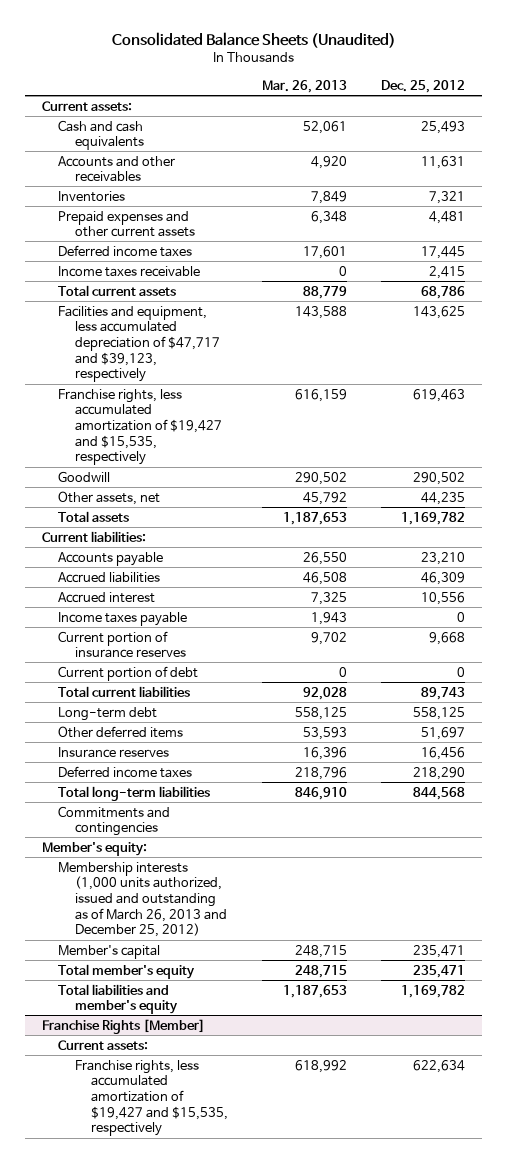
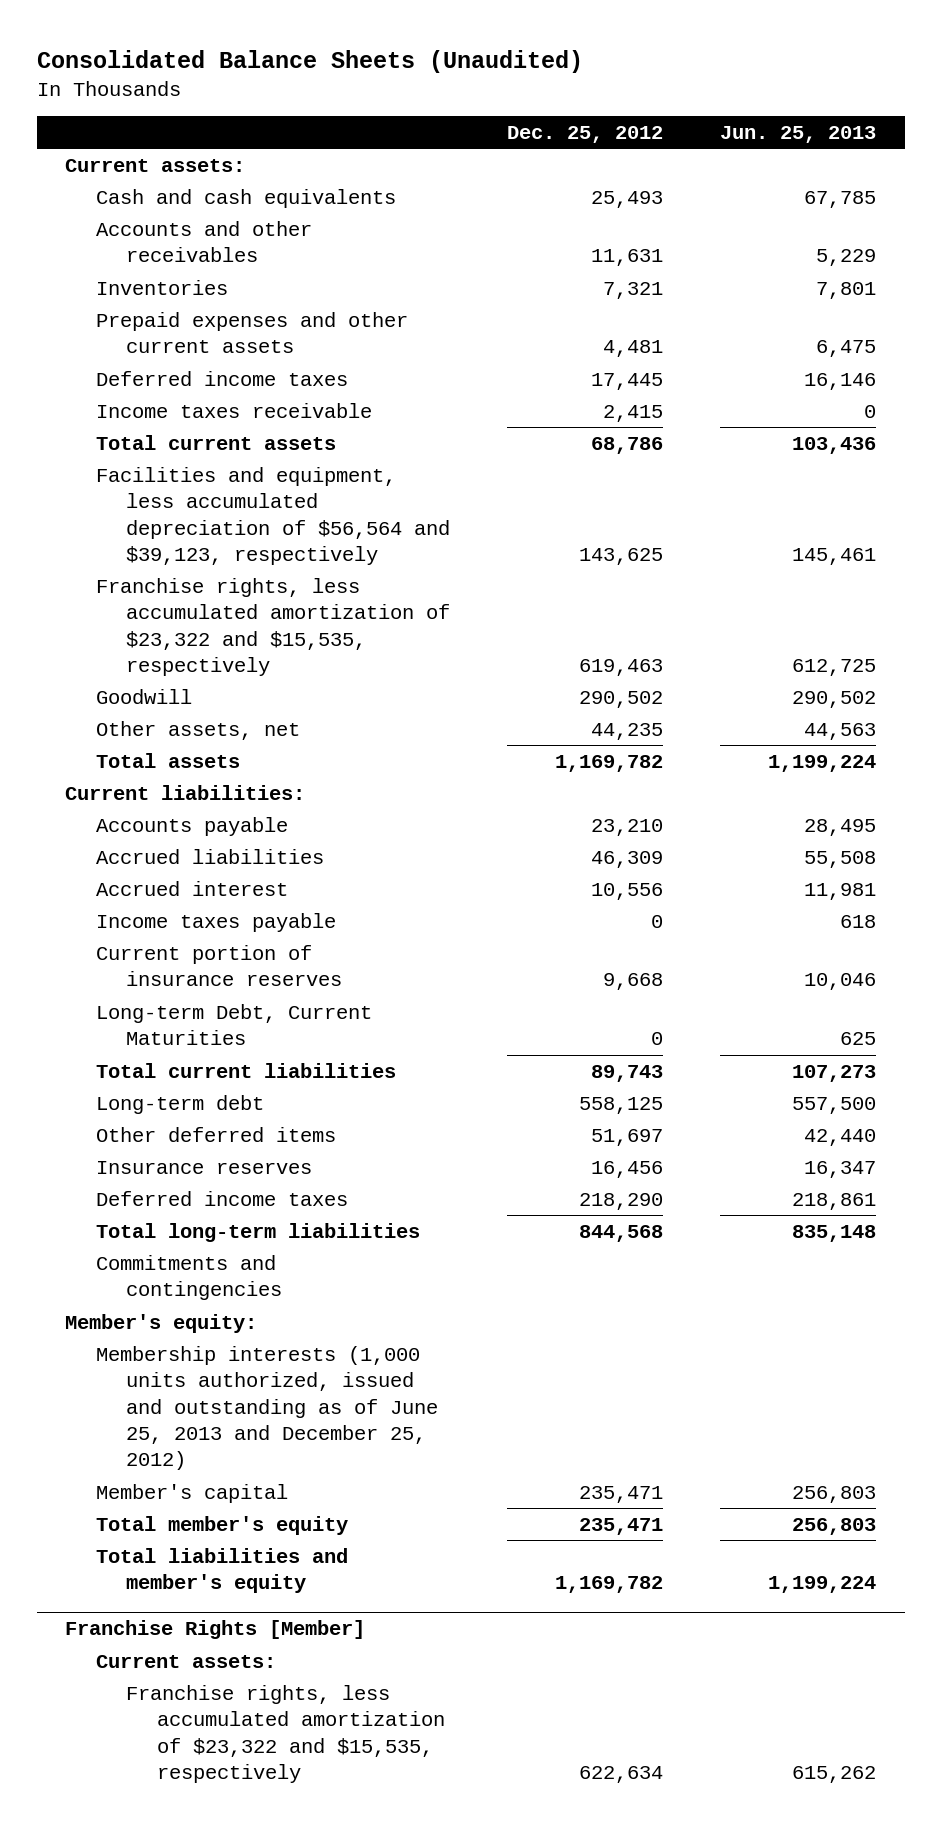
[262,79,348,93] Mar. 26, 2013 -> none
none -> [720,126,877,144] Jun. 25, 2013
[58,305,220,383] Facilities and equipment, less accumulated depreciation of $47,717 and $39,123, respectively -> [95,466,451,566] Facilities and equipment, less accumulated depreciation of $56,564 and $39,123, respectively
[58,388,222,466] Franchise rights, less accumulated amortization of $19,427 and $15,535, respectively -> [95,577,451,677] Franchise rights, less accumulated amortization of $23,322 and $15,535, respectively
[58,665,199,681] Current portion of debt -> [95,1003,372,1046] Long-term Debt, Current Maturities
[58,861,227,938] Membership interests (1,000 units authorized, issued and outstanding as of March 26, 2013 and December 25, 2012) -> [95,1345,439,1471] Membership interests (1,000 units authorized, issued and outstanding as of June 25, 2013 and December 25, 2012)
[74,1059,228,1137] Franchise rights, less accumulated amortization of $19,427 and $15,535, respectively -> [126,1684,445,1784] Franchise rights, less accumulated amortization of $23,322 and $15,535, respectively

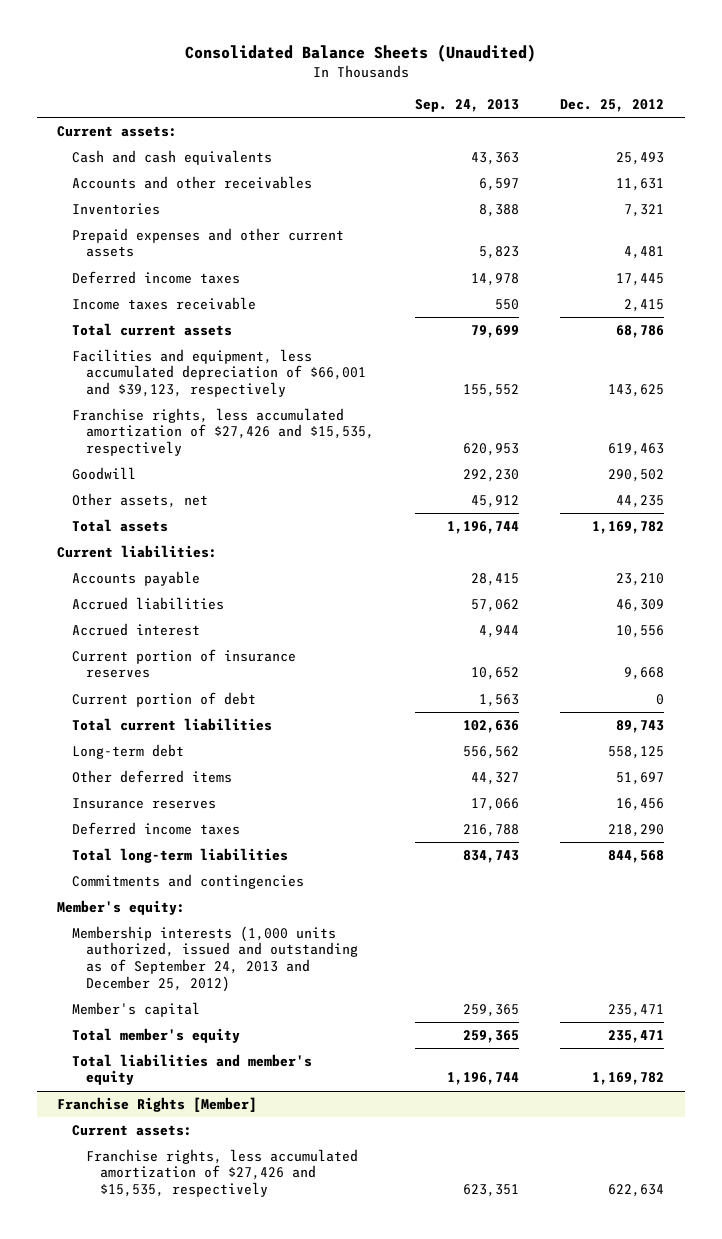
[720,126,877,144] Jun. 25, 2013 -> none
none -> [415,99,520,113] Sep. 24, 2013
[95,466,451,566] Facilities and equipment, less accumulated depreciation of $56,564 and $39,123, respectively -> [71,348,366,397] Facilities and equipment, less accumulated depreciation of $66,001 and $39,123, respectively
[95,577,451,677] Franchise rights, less accumulated amortization of $23,322 and $15,535, respectively -> [71,407,374,456] Franchise rights, less accumulated amortization of $27,426 and $15,535, respectively
[95,912,336,932] Income taxes payable -> none
[95,1003,372,1046] Long-term Debt, Current Maturities -> [71,691,256,707] Current portion of debt
[95,1345,439,1471] Membership interests (1,000 units authorized, issued and outstanding as of June 25, 2013 and December 25, 2012) -> [71,925,358,992] Membership interests (1,000 units authorized, issued and outstanding as of September 24, 2013 and December 25, 2012)
[126,1684,445,1784] Franchise rights, less accumulated amortization of $23,322 and $15,535, respectively -> [85,1148,358,1197] Franchise rights, less accumulated amortization of $27,426 and $15,535, respectively

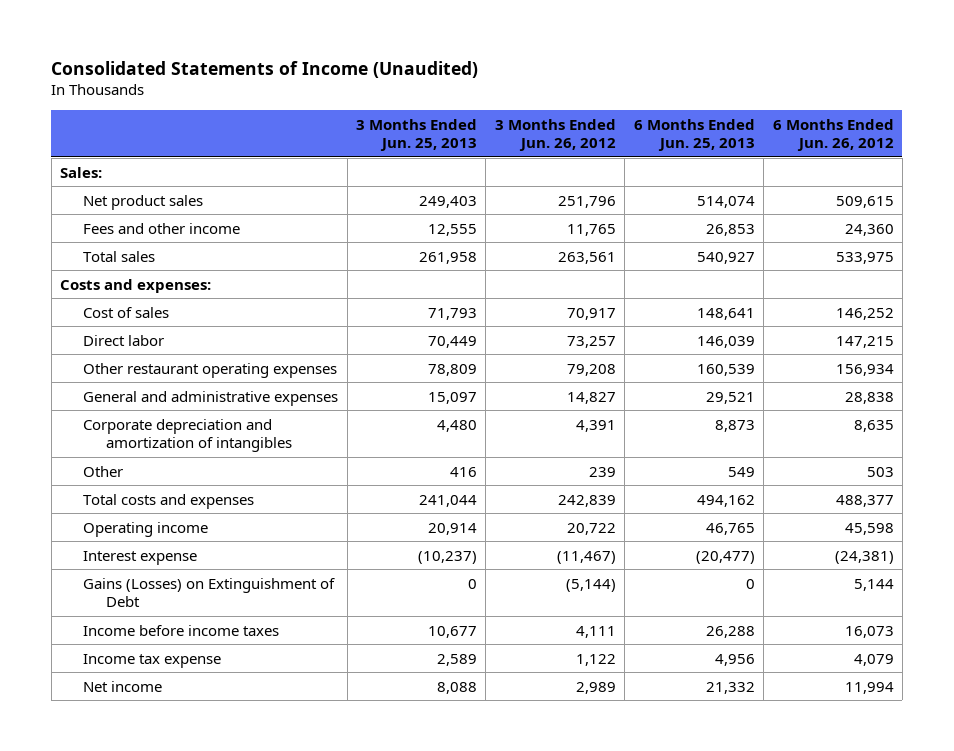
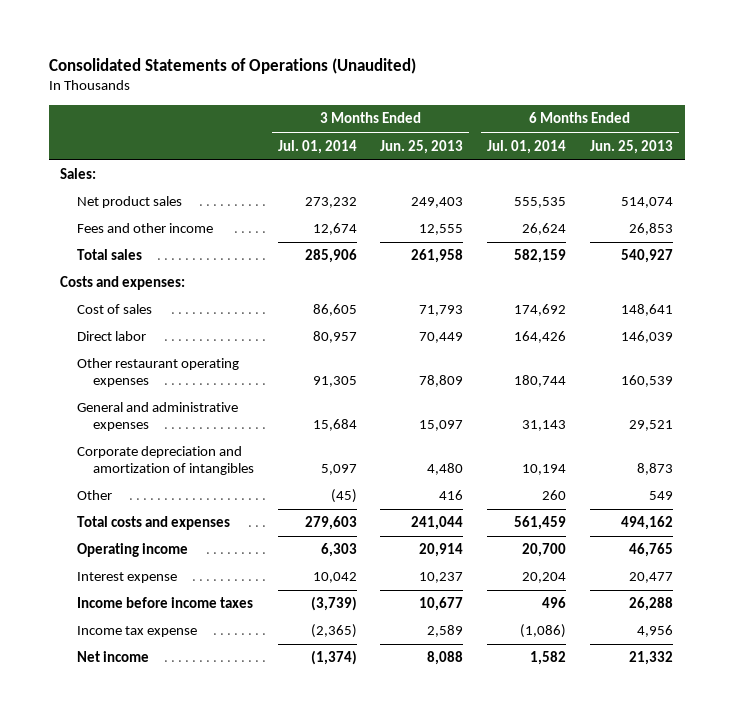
[51,60,479,78] Consolidated Statements of Income (Unaudited) -> [48,57,416,74] Consolidated Statements of Operations (Unaudited)
[494,118,616,152] 3 Months Ended Jun. 26, 2012 -> none
[772,118,894,152] 6 Months Ended Jun. 26, 2012 -> none
none -> [277,139,357,154] Jul. 01, 2014
none -> [487,139,567,154] Jul. 01, 2014
[83,577,336,607] Gains (Losses) on Extinguishment of Debt -> none
[418,550,478,564] (10,237) -> [419,572,464,584] 10,237
[695,550,755,564] (20,477) -> [628,572,673,584] 20,477

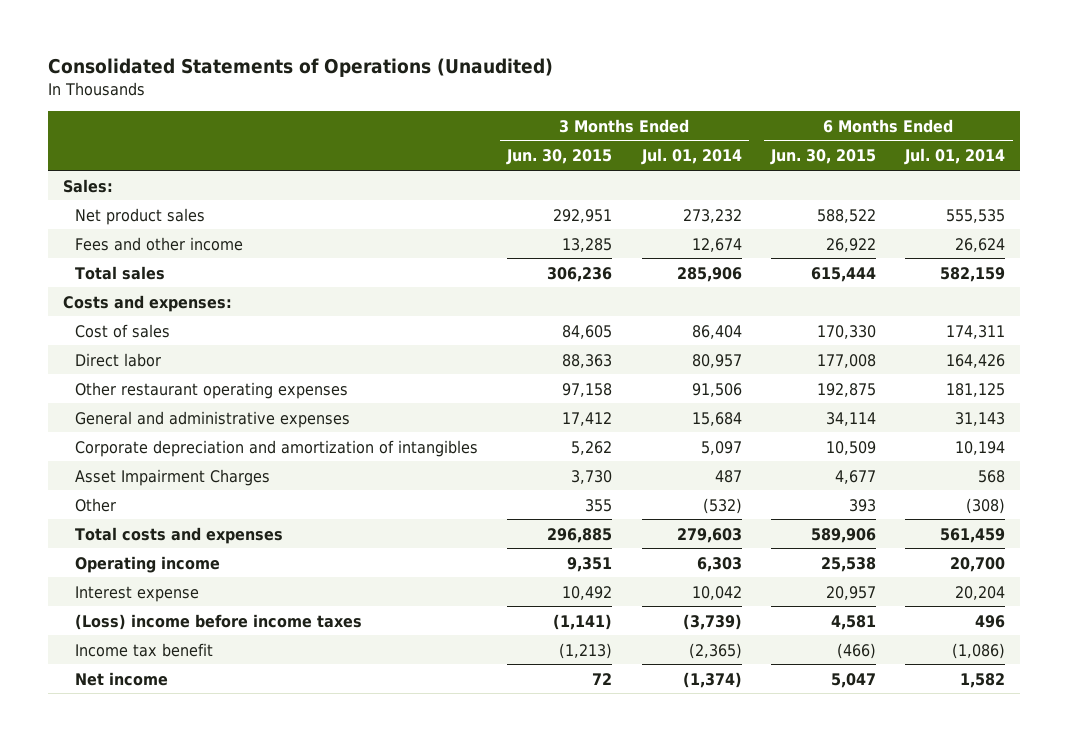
[380,139,464,154] Jun. 25, 2013 -> none
[589,139,673,154] Jun. 25, 2013 -> none
none -> [506,149,613,166] Jun. 30, 2015
none -> [770,149,877,166] Jun. 30, 2015
[312,304,357,317] 86,605 -> [691,324,742,339] 86,404
[514,304,567,317] 174,692 -> [946,324,1006,339] 174,311
[312,376,357,388] 91,305 -> [691,382,742,397] 91,506
[514,375,567,388] 180,744 -> [946,382,1006,397] 181,125
none -> [74,468,270,486] Asset Impairment Charges
[330,489,357,504] (45) -> [702,497,742,514] (532)
[542,490,567,501] 260 -> [966,497,1006,514] (308)
[76,597,253,609] Income before income taxes -> [74,613,362,630] (Loss) income before income taxes
[76,626,197,638] Income tax expense -> [74,642,213,657] Income tax benefit

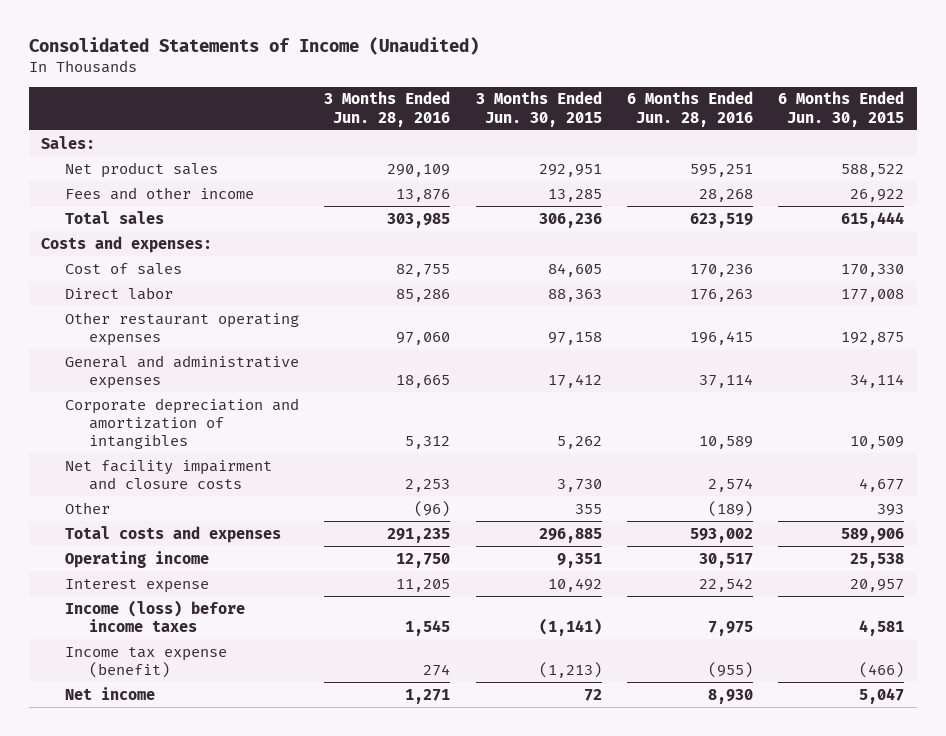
[48,58,554,78] Consolidated Statements of Operations (Unaudited) -> [28,36,479,55] Consolidated Statements of Income (Unaudited)
[640,148,742,166] Jul. 01, 2014 -> none
[904,148,1006,166] Jul. 01, 2014 -> none
none -> [324,91,451,127] 3 Months Ended Jun. 28, 2016
none -> [627,91,754,127] 6 Months Ended Jun. 28, 2016
[74,468,270,486] Asset Impairment Charges -> [65,459,273,490] Net facility impairment and closure costs
[74,613,362,630] (Loss) income before income taxes -> [65,599,246,632] Income (loss) before income taxes
[74,642,213,657] Income tax benefit -> [65,646,228,678] Income tax expense (benefit)

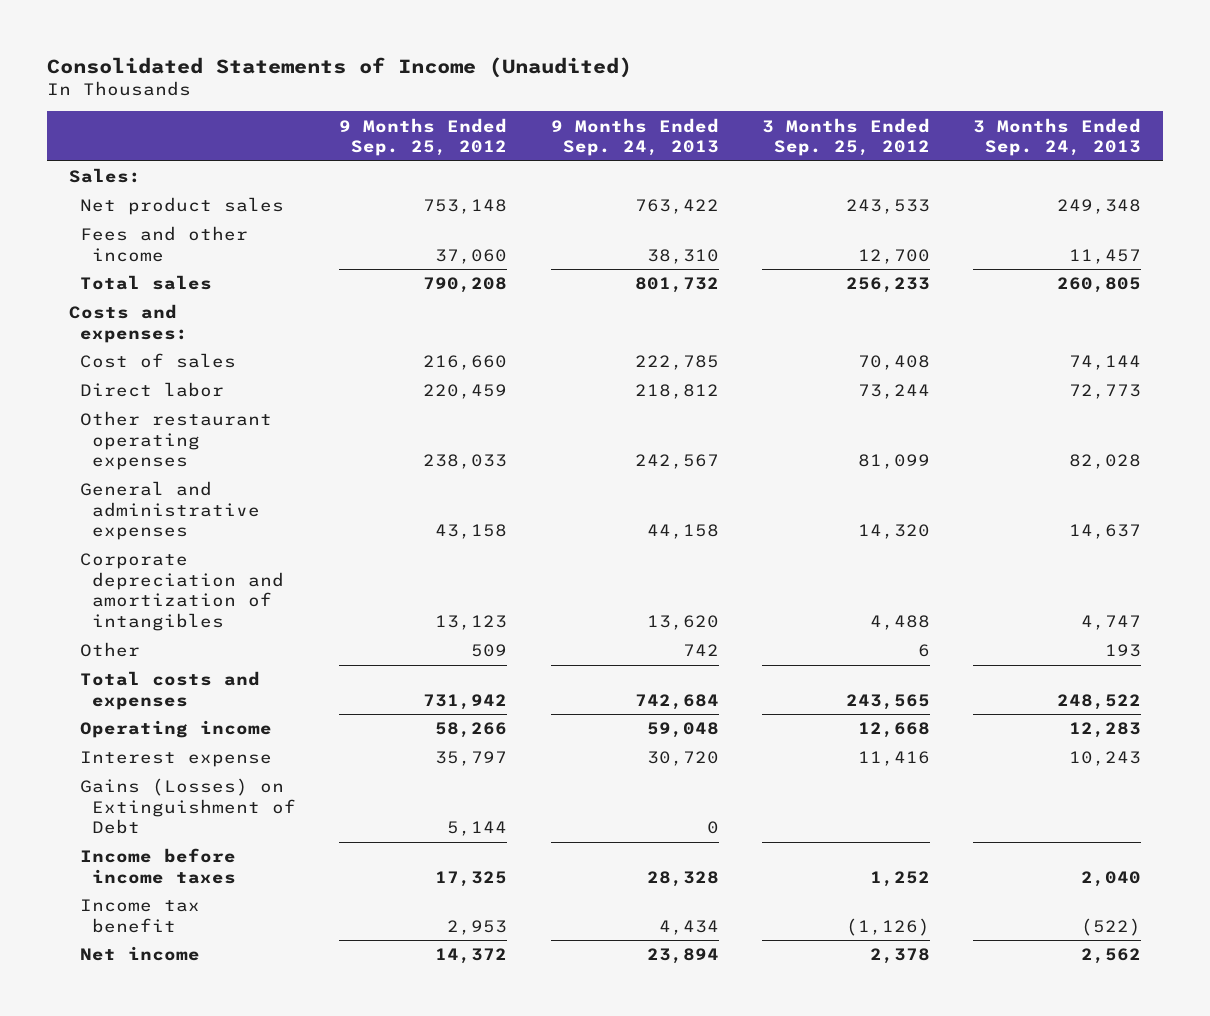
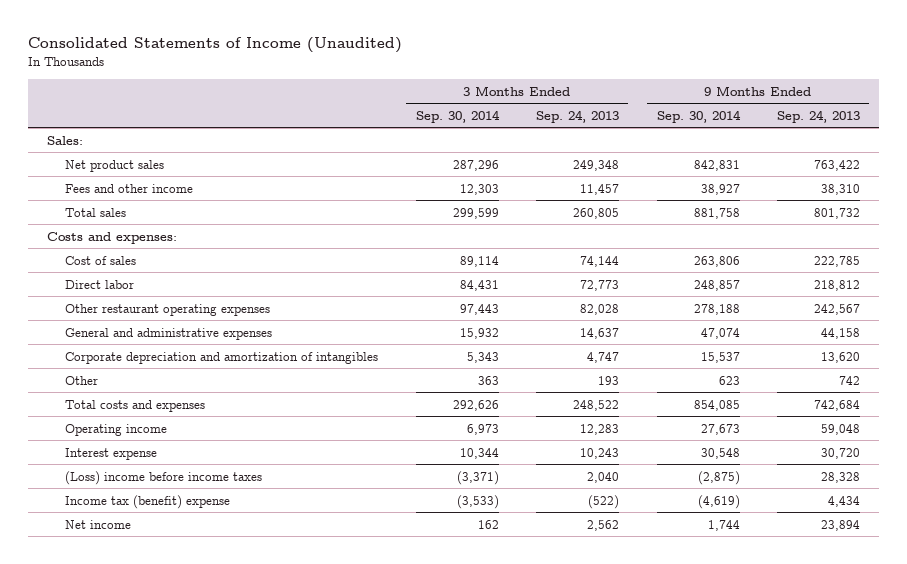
[339,117,508,157] 9 Months Ended Sep. 25, 2012 -> none
[761,117,930,157] 3 Months Ended Sep. 25, 2012 -> none
none -> [415,109,500,123] Sep. 30, 2014
none -> [656,109,741,123] Sep. 30, 2014
[80,778,297,835] Gains (Losses) on Extinguishment of Debt -> none
[80,848,237,884] Income before income taxes -> [65,470,263,485] (Loss) income before income taxes
[80,899,201,933] Income tax benefit -> [65,494,231,509] Income tax (benefit) expense

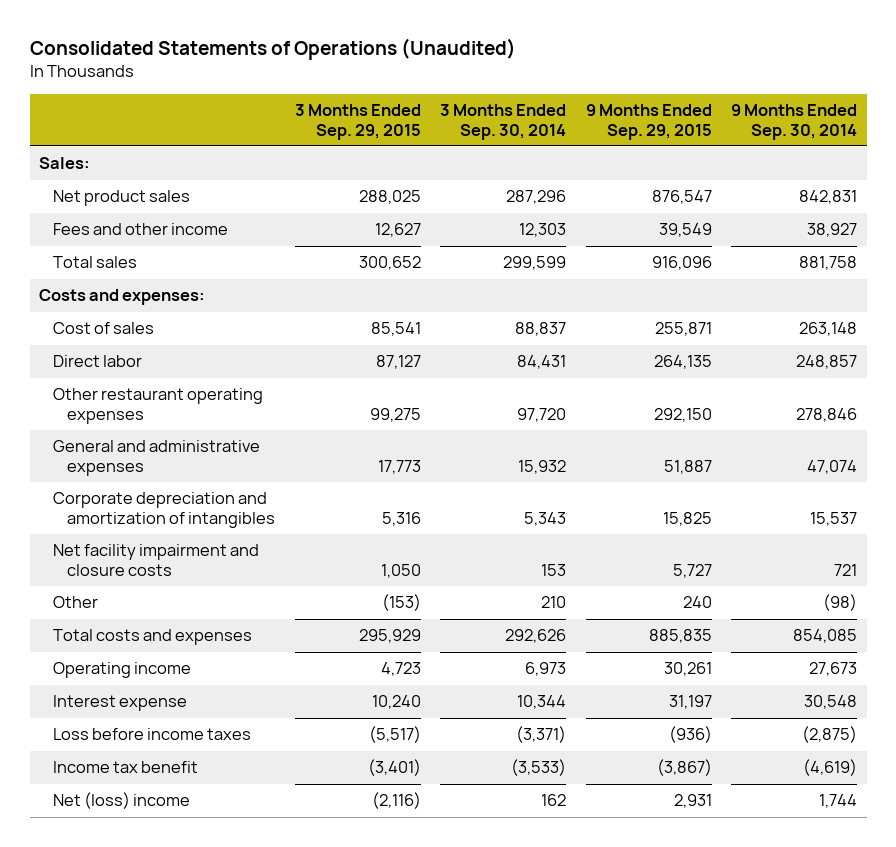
[27,37,402,54] Consolidated Statements of Income (Unaudited) -> [29,38,516,61] Consolidated Statements of Operations (Unaudited)
[536,109,620,123] Sep. 24, 2013 -> none
[777,109,861,123] Sep. 24, 2013 -> none
none -> [294,104,421,140] 3 Months Ended Sep. 29, 2015
none -> [585,104,712,140] 9 Months Ended Sep. 29, 2015
[459,255,499,267] 89,114 -> [515,322,567,337] 88,837
[693,255,740,267] 263,806 -> [799,322,858,337] 263,148
[459,303,499,315] 97,443 -> [517,407,567,422] 97,720
[693,303,740,315] 278,188 -> [796,407,858,422] 278,846
none -> [53,544,260,576] Net facility impairment and closure costs
[477,375,499,385] 363 -> [541,596,567,609] 210
[718,375,740,385] 623 -> [823,594,858,612] (98)
[65,470,263,485] (Loss) income before income taxes -> [53,728,252,741] Loss before income taxes
[65,494,231,509] Income tax (benefit) expense -> [53,761,199,774] Income tax benefit
[65,519,132,529] Net income -> [53,792,191,810] Net (loss) income

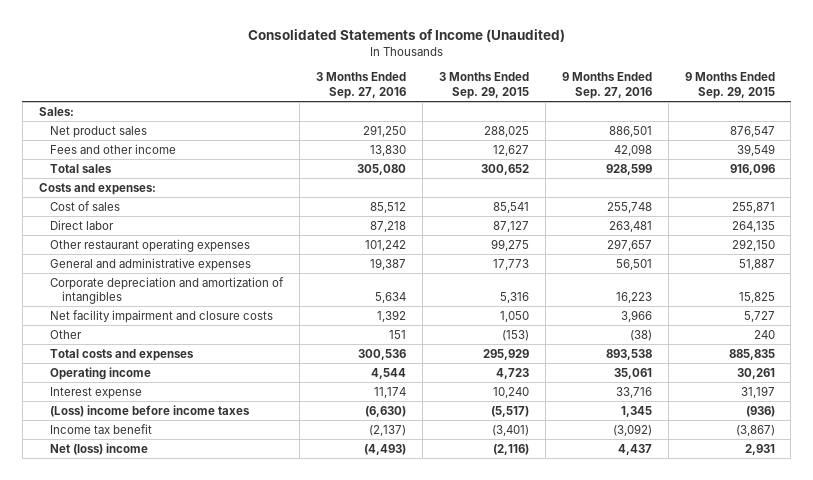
[29,38,516,61] Consolidated Statements of Operations (Unaudited) -> [247,29,565,43] Consolidated Statements of Income (Unaudited)
[440,104,567,140] 3 Months Ended Sep. 30, 2014 -> none
[731,104,858,140] 9 Months Ended Sep. 30, 2014 -> none
none -> [316,72,407,100] 3 Months Ended Sep. 27, 2016
none -> [561,72,652,100] 9 Months Ended Sep. 27, 2016
[53,728,252,741] Loss before income taxes -> [50,404,251,417] (Loss) income before income taxes

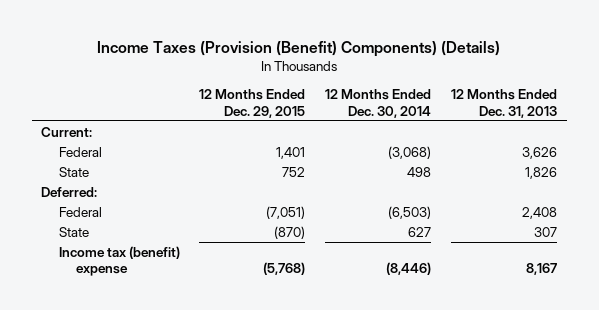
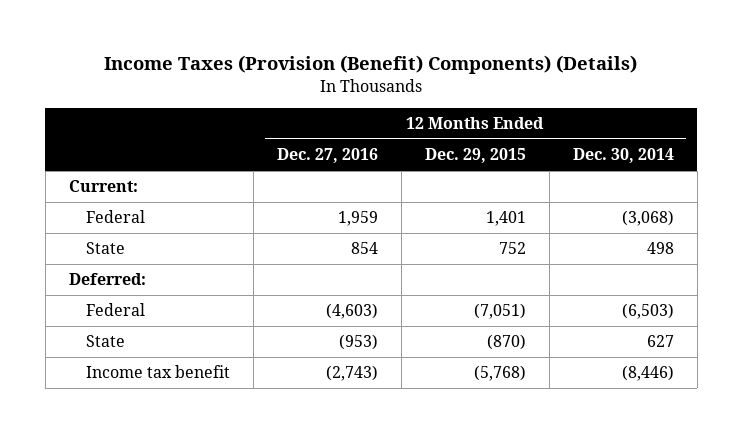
[451,89,558,118] 12 Months Ended Dec. 31, 2013 -> none
none -> [276,148,378,164] Dec. 27, 2016
[58,246,180,277] Income tax (benefit) expense -> [85,365,230,379] Income tax benefit

